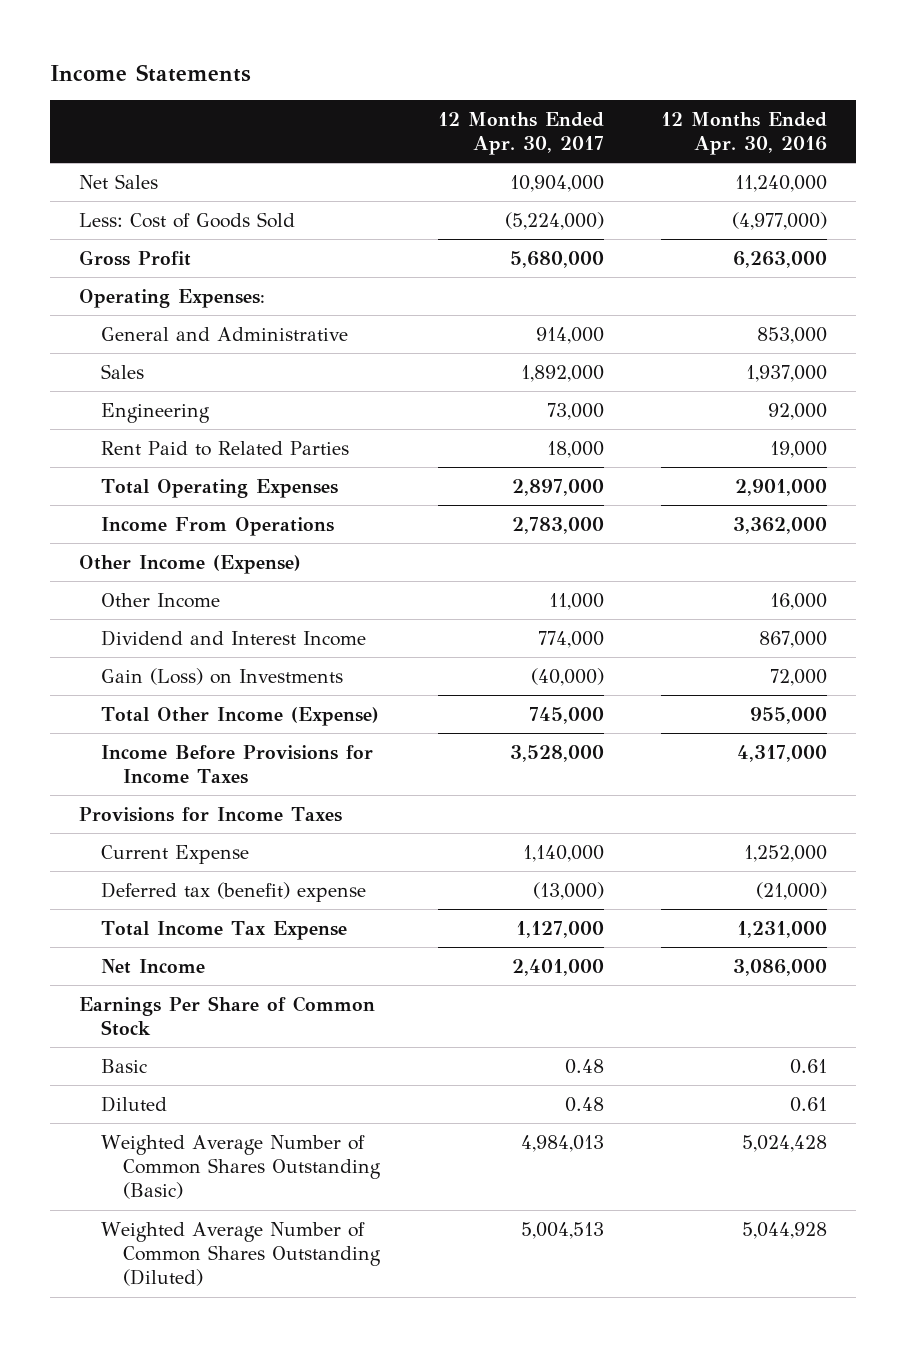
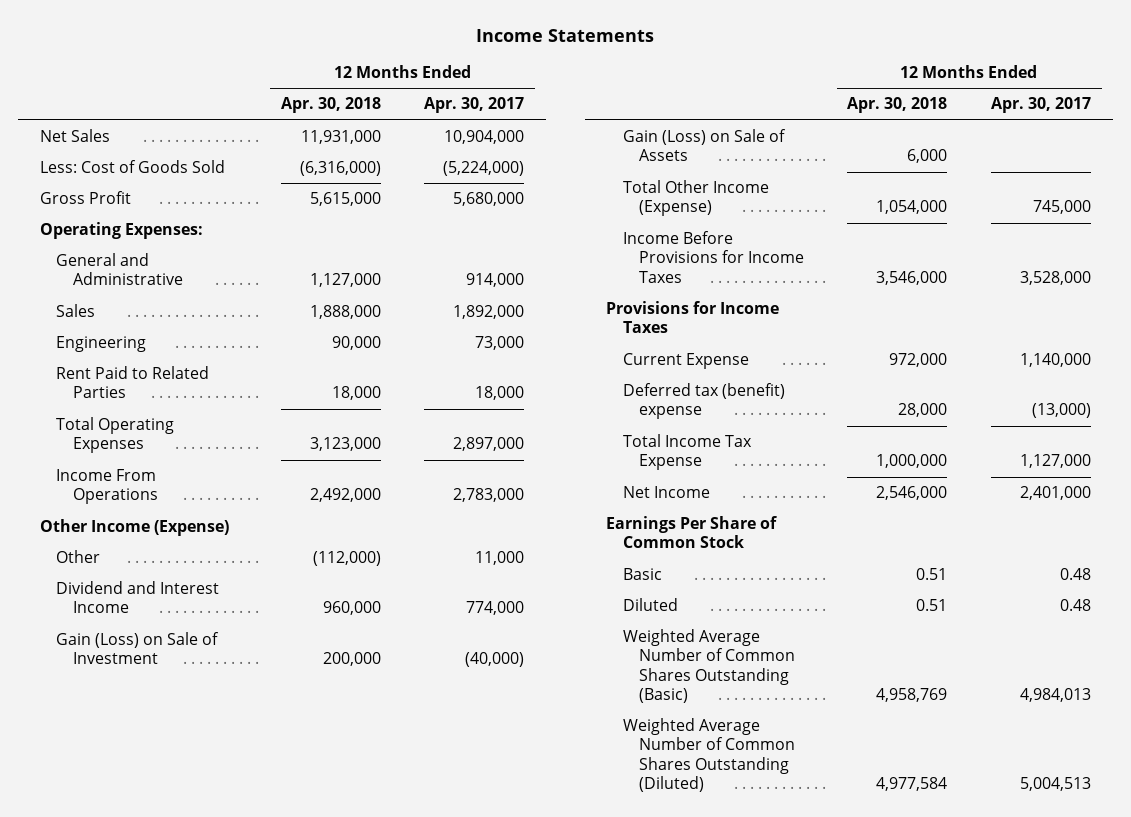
[661,111,828,156] 12 Months Ended Apr. 30, 2016 -> none
none -> [280,97,381,114] Apr. 30, 2018
[101,592,221,608] Other Income -> [56,550,101,564] Other
[101,667,344,685] Gain (Loss) on Investments -> [56,632,220,665] Gain (Loss) on Sale of Investment
none -> [622,129,786,162] Gain (Loss) on Sale of Assets

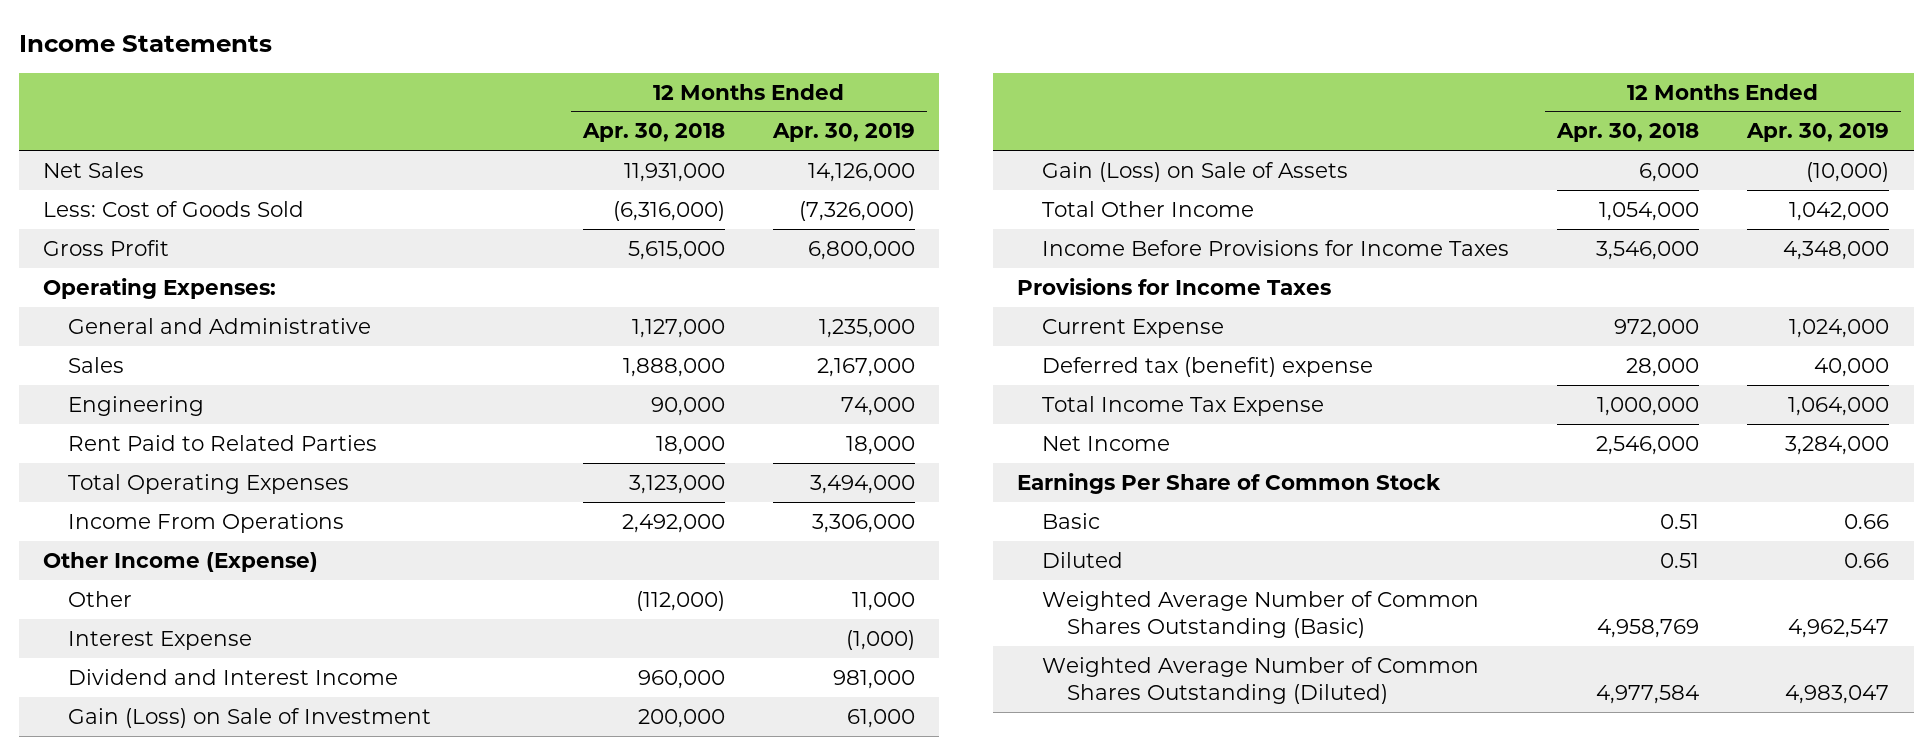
[424,97,525,114] Apr. 30, 2017 -> none
none -> [772,123,916,143] Apr. 30, 2019
none -> [67,630,252,650] Interest Expense
[622,180,769,217] Total Other Income (Expense) -> [1041,200,1254,217] Total Other Income

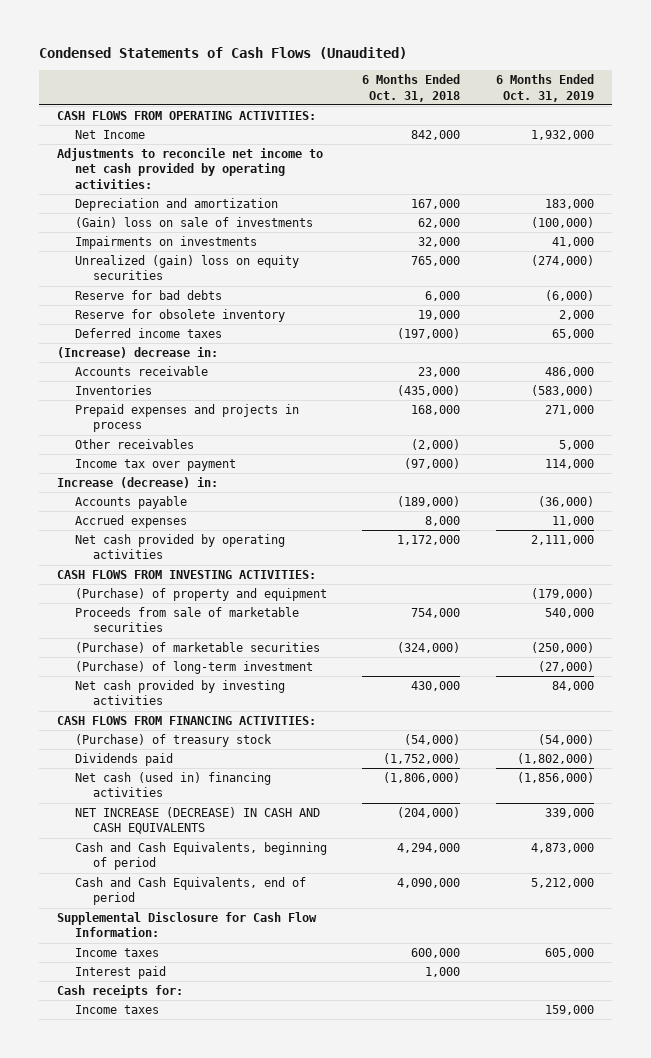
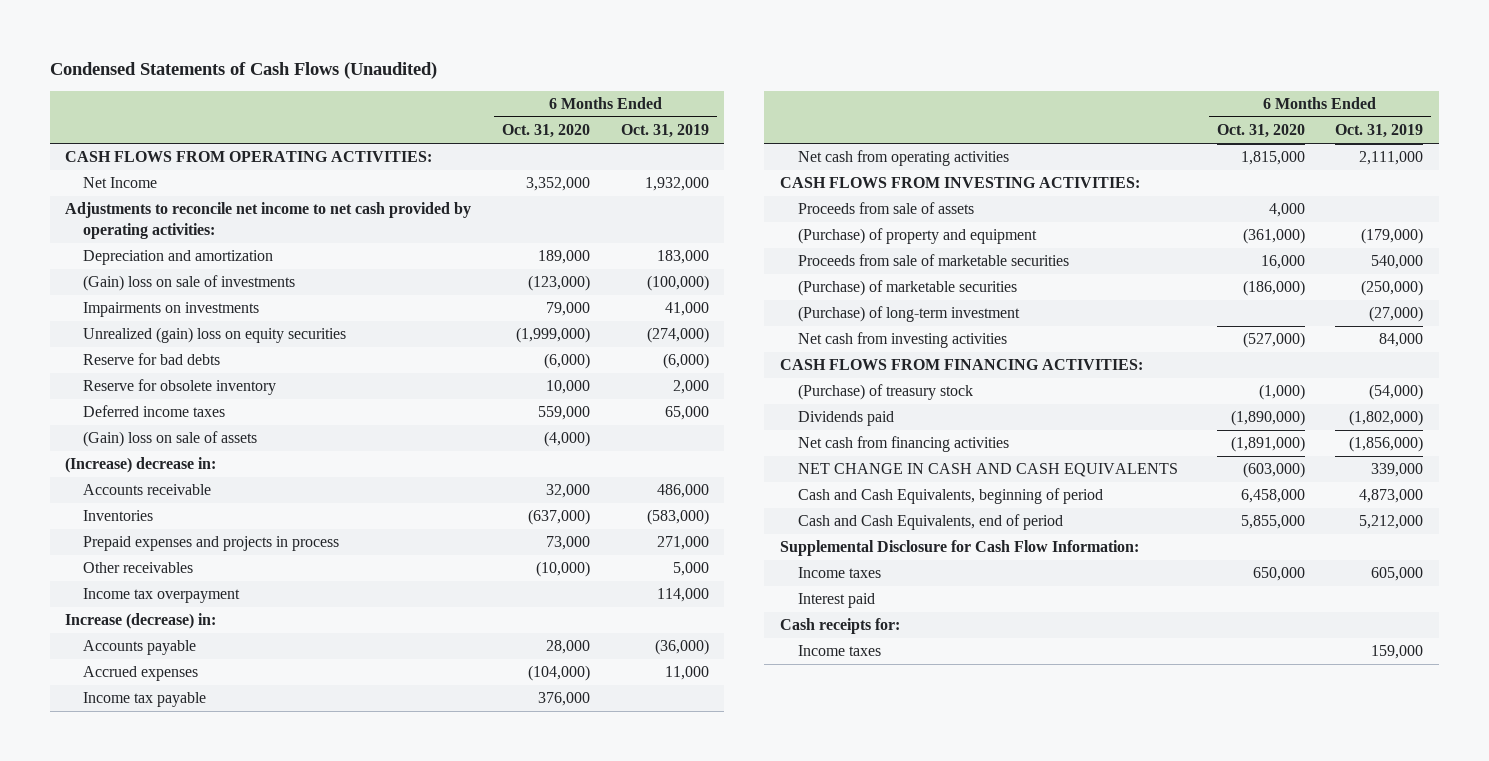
[362,74,461,102] 6 Months Ended Oct. 31, 2018 -> none
none -> [502,124,591,139] Oct. 31, 2020
none -> [83,431,258,448] (Gain) loss on sale of assets
[74,459,236,472] Income tax over payment -> [83,588,241,604] Income tax overpayment
none -> [83,692,207,708] Income tax payable
[74,534,285,560] Net cash provided by operating activities -> [797,150,1009,167] Net cash from operating activities
none -> [797,202,974,215] Proceeds from sale of assets
[74,680,285,706] Net cash provided by investing activities -> [797,332,1007,349] Net cash from investing activities
[74,772,271,798] Net cash (used in) financing activities -> [797,436,1009,453] Net cash from financing activities
[74,807,320,835] NET INCREASE (DECREASE) IN CASH AND CASH EQUIVALENTS -> [797,463,1178,478] NET CHANGE IN CASH AND CASH EQUIVALENTS

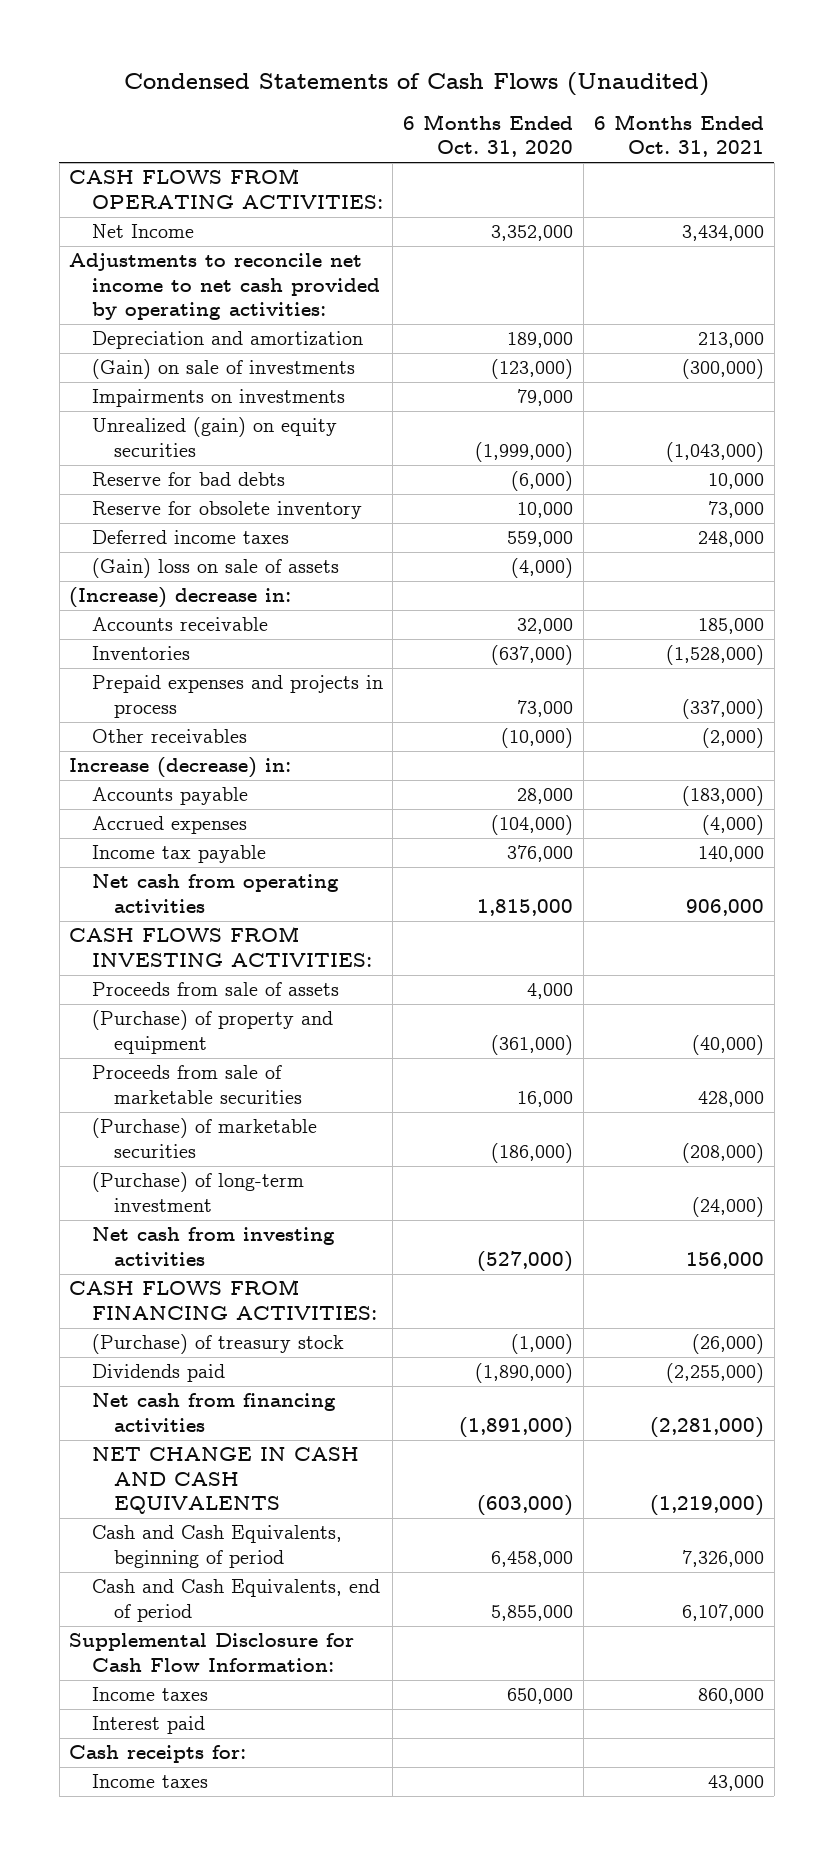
[620,124,709,139] Oct. 31, 2019 -> none
none -> [593,113,764,158] 6 Months Ended Oct. 31, 2021
[83,275,296,292] (Gain) loss on sale of investments -> [91,359,355,380] (Gain) on sale of investments
[83,327,347,344] Unrealized (gain) loss on equity securities -> [91,417,337,457] Unrealized (gain) on equity securities
[83,588,241,604] Income tax overpayment -> none

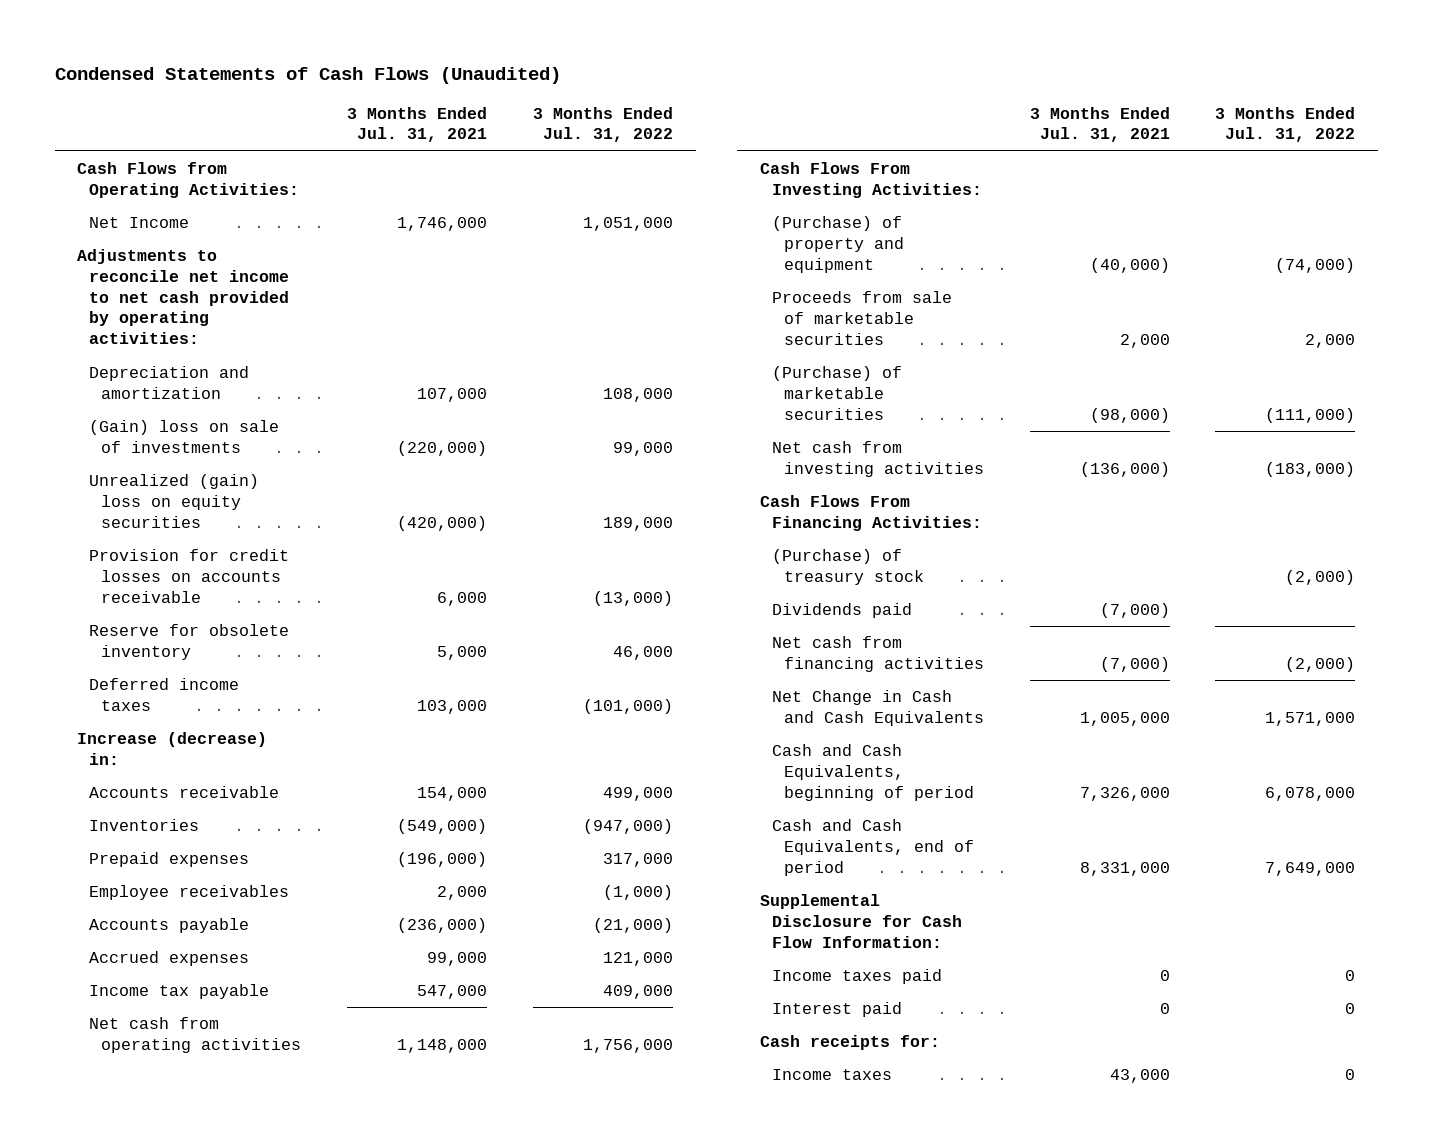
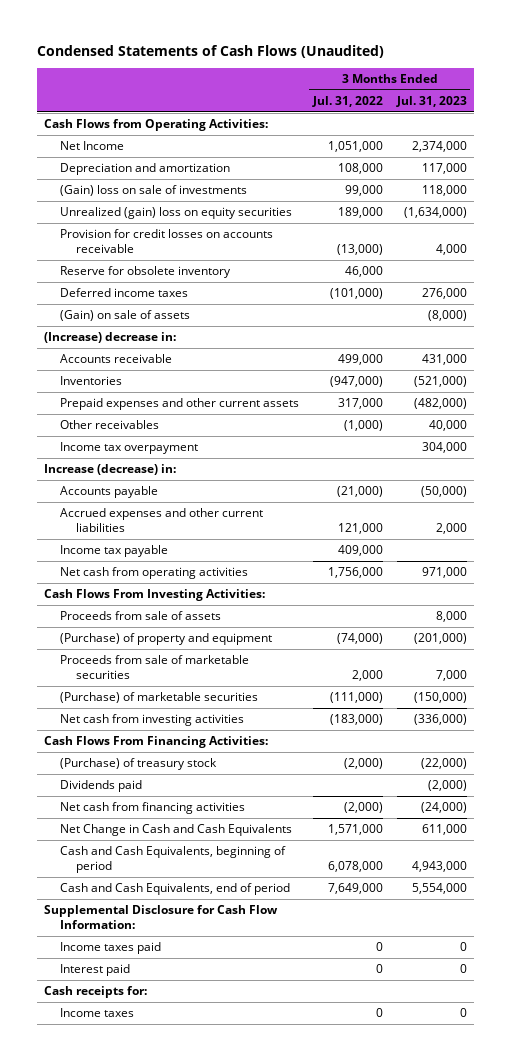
[347,106,488,143] 3 Months Ended Jul. 31, 2021 -> none
none -> [395,96,467,108] Jul. 31, 2023
[77,249,290,345] Adjustments to reconcile net income to net cash provided by operating activities: -> none
none -> [59,310,190,322] (Gain) on sale of assets
none -> [43,332,176,344] (Increase) decrease in:
[89,885,290,901] Employee receivables -> none
[89,852,250,868] Prepaid expenses -> [59,398,299,411] Prepaid expenses and other current assets
none -> [59,420,159,430] Other receivables
none -> [59,442,198,455] Income tax overpayment
[77,732,268,765] Increase (decrease) in: -> [43,464,176,476] Increase (decrease) in:
[89,951,250,967] Accrued expenses -> [59,508,263,533] Accrued expenses and other current liabilities
none -> [59,611,221,621] Proceeds from sale of assets

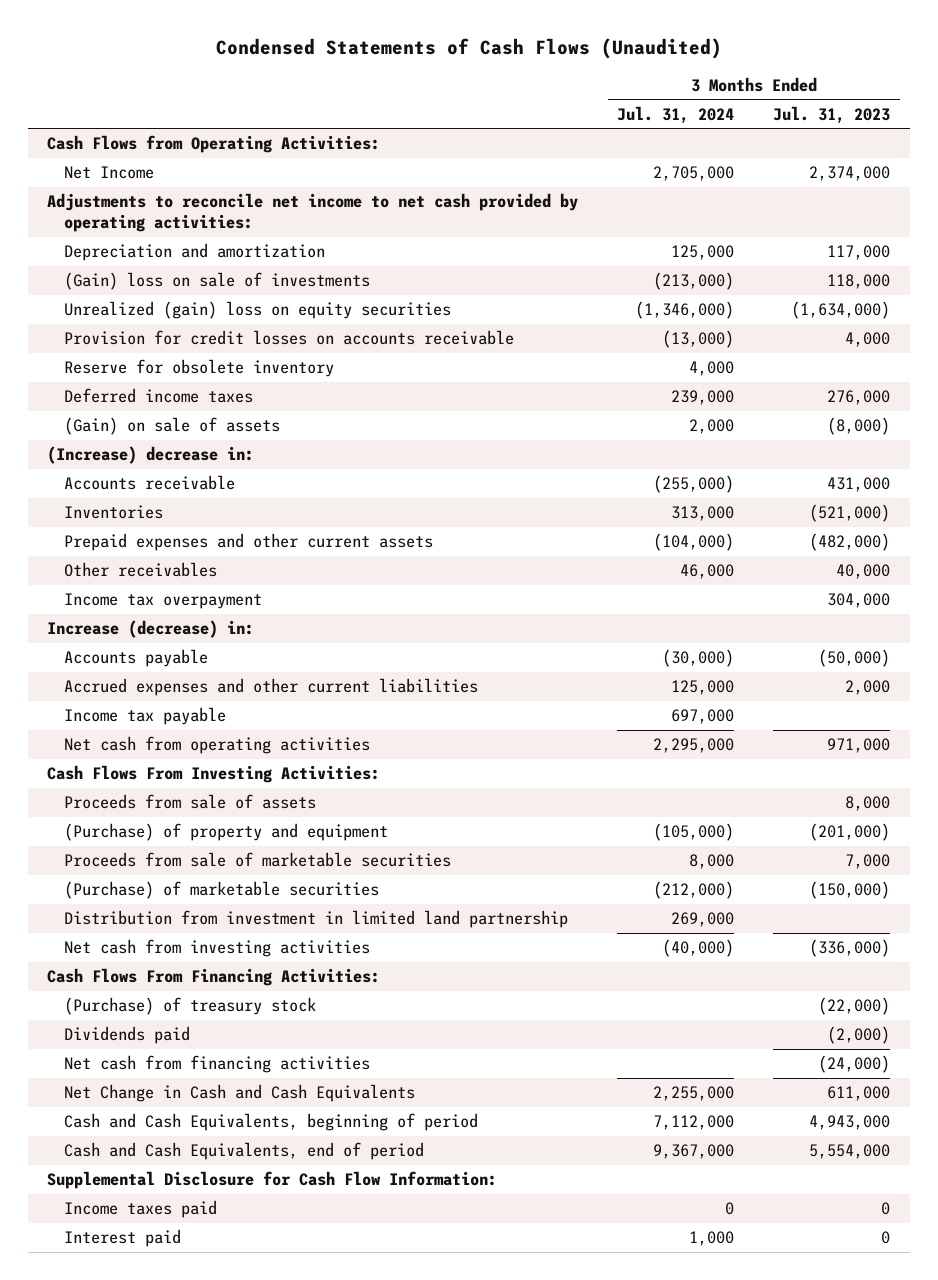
[311,96,383,108] Jul. 31, 2022 -> none
none -> [617,105,735,124] Jul. 31, 2024
none -> [47,193,579,233] Adjustments to reconcile net income to net cash provided by operating activities:
none -> [63,910,568,929] Distribution from investment in limited land partnership
[43,986,147,999] Cash receipts for: -> none
[59,1008,134,1018] Income taxes -> none

